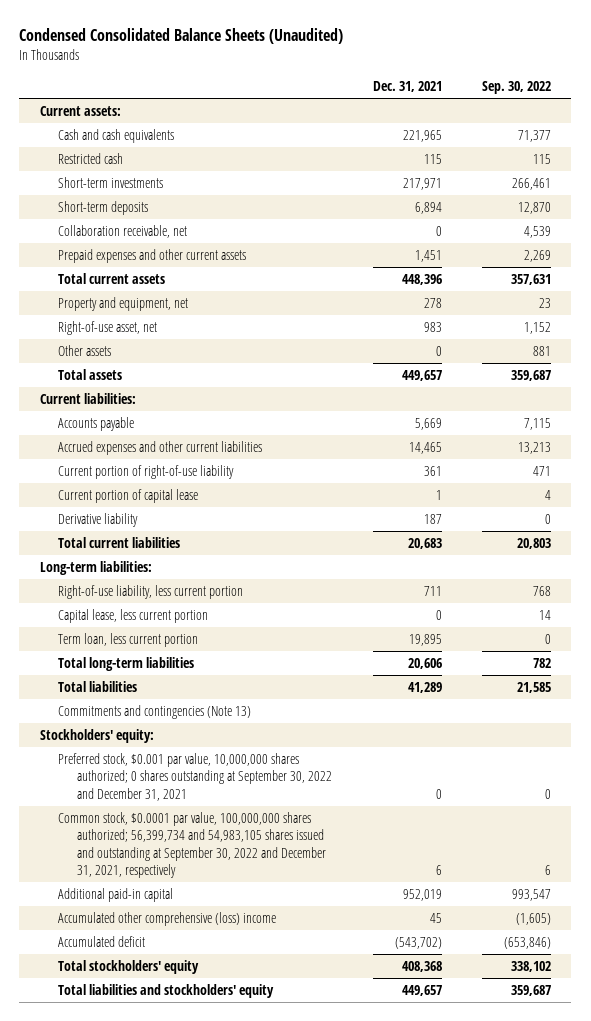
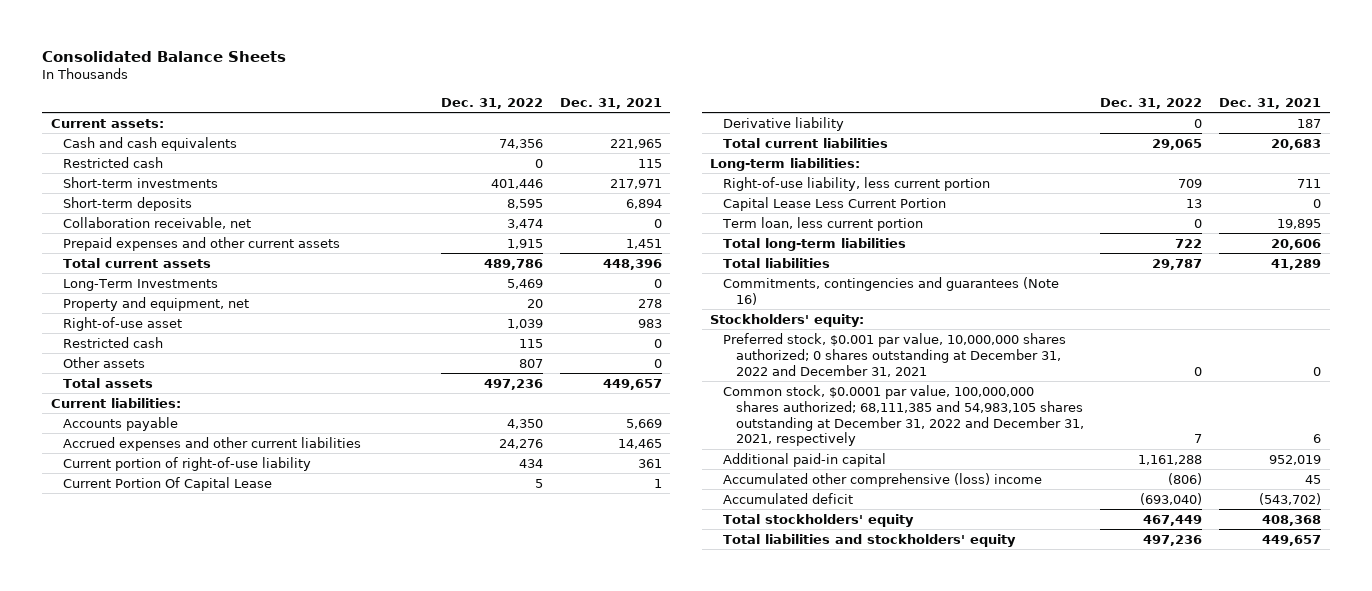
[19,28,344,45] Condensed Consolidated Balance Sheets (Unaudited) -> [42,51,287,63] Consolidated Balance Sheets
[482,81,552,95] Sep. 30, 2022 -> none
none -> [440,97,543,109] Dec. 31, 2022
none -> [63,278,219,291] Long-Term Investments
[58,320,158,335] Right-of-use asset, net -> [63,316,183,331] Right-of-use asset
none -> [63,336,164,348] Restricted cash
[58,488,199,503] Current portion of capital lease -> [63,476,273,491] Current Portion Of Capital Lease
[58,608,209,623] Capital lease, less current portion -> [722,196,946,211] Capital Lease Less Current Portion
[58,704,252,719] Commitments and contingencies (Note 13) -> [722,276,1059,305] Commitments, contingencies and guarantees (Note 16)
[58,752,333,801] Preferred stock, $0.001 par value, 10,000,000 shares authorized; 0 shares outstanding at September 30, 2022 and December 31, 2021 -> [722,332,1066,377] Preferred stock, $0.001 par value, 10,000,000 shares authorized; 0 shares outstanding at December 31, 2022 and December 31, 2021
[58,811,327,879] Common stock, $0.0001 par value, 100,000,000 shares authorized; 56,399,734 and 54,983,105 shares issued and outstanding at September 30, 2022 and December 31, 2021, respectively -> [722,384,1084,447] Common stock, $0.0001 par value, 100,000,000 shares authorized; 68,111,385 and 54,983,105 shares outstanding at December 31, 2022 and December 31, 2021, respectively

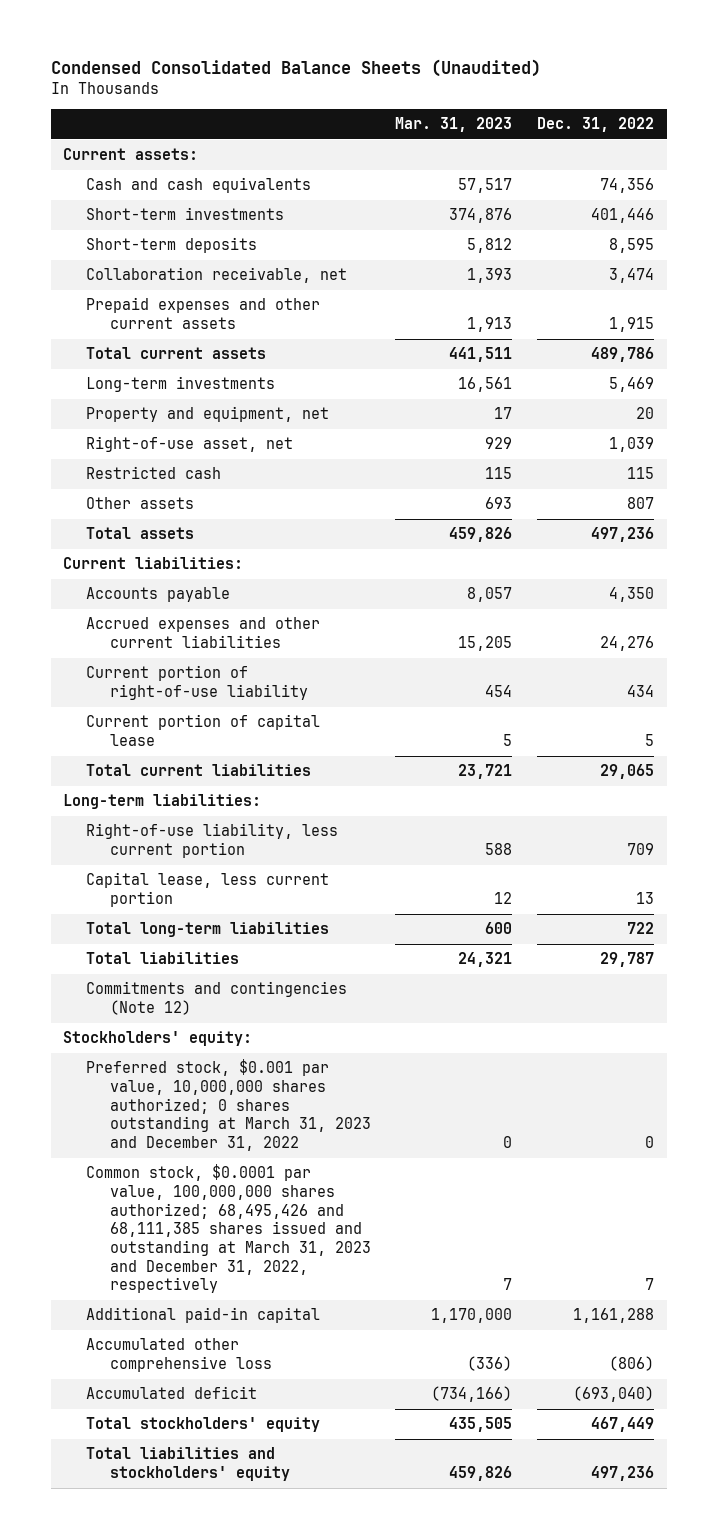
[42,51,287,63] Consolidated Balance Sheets -> [50,58,541,77] Condensed Consolidated Balance Sheets (Unaudited)
[559,97,662,109] Dec. 31, 2021 -> none
none -> [395,117,513,133] Mar. 31, 2023
[63,156,164,168] Restricted cash -> none
[63,278,219,291] Long-Term Investments -> [86,376,276,393] Long-term investments
[63,316,183,331] Right-of-use asset -> [86,436,294,453] Right-of-use asset, net
[722,116,844,131] Derivative liability -> none
[63,476,273,491] Current Portion Of Capital Lease -> [86,714,321,747] Current portion of capital lease
[721,216,923,231] Term loan, less current portion -> none
[722,196,946,211] Capital Lease Less Current Portion -> [86,872,330,908] Capital lease, less current portion
[722,276,1059,305] Commitments, contingencies and guarantees (Note 16) -> [86,981,348,1016] Commitments and contingencies (Note 12)
[722,332,1066,377] Preferred stock, $0.001 par value, 10,000,000 shares authorized; 0 shares outstanding at December 31, 2022 and December 31, 2021 -> [86,1059,371,1151] Preferred stock, $0.001 par value, 10,000,000 shares authorized; 0 shares outstanding at March 31, 2023 and December 31, 2022
[722,384,1084,447] Common stock, $0.0001 par value, 100,000,000 shares authorized; 68,111,385 and 54,983,105 shares outstanding at December 31, 2022 and December 31, 2021, respectively -> [86,1164,371,1294] Common stock, $0.0001 par value, 100,000,000 shares authorized; 68,495,426 and 68,111,385 shares issued and outstanding at March 31, 2023 and December 31, 2022, respectively
[722,472,1042,487] Accumulated other comprehensive (loss) income -> [86,1338,272,1373] Accumulated other comprehensive loss

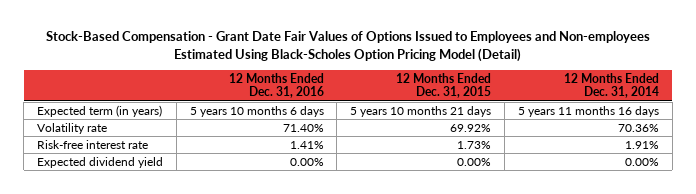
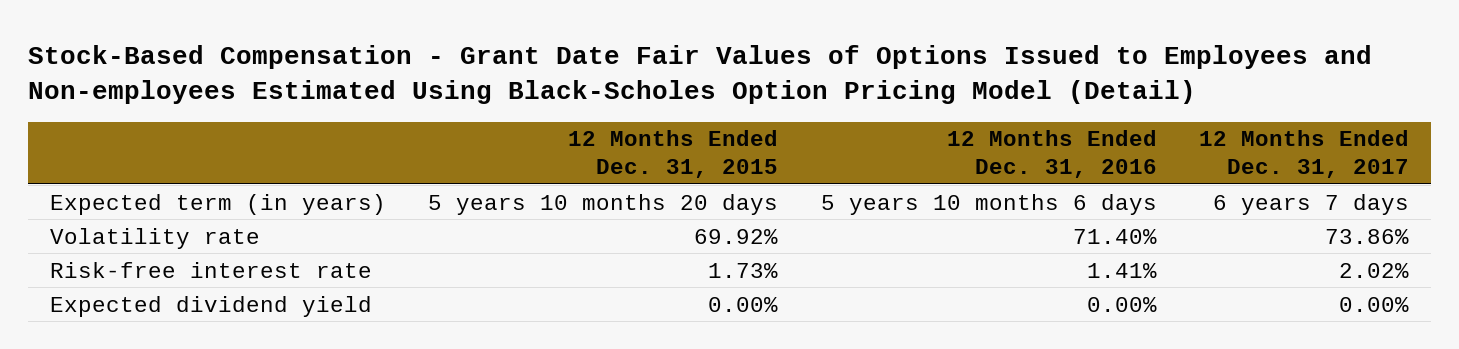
[563,73,659,99] 12 Months Ended Dec. 31, 2014 -> none
none -> [1199,130,1410,179] 12 Months Ended Dec. 31, 2017
[350,105,492,117] 5 years 10 months 21 days -> [428,193,779,215] 5 years 10 months 20 days

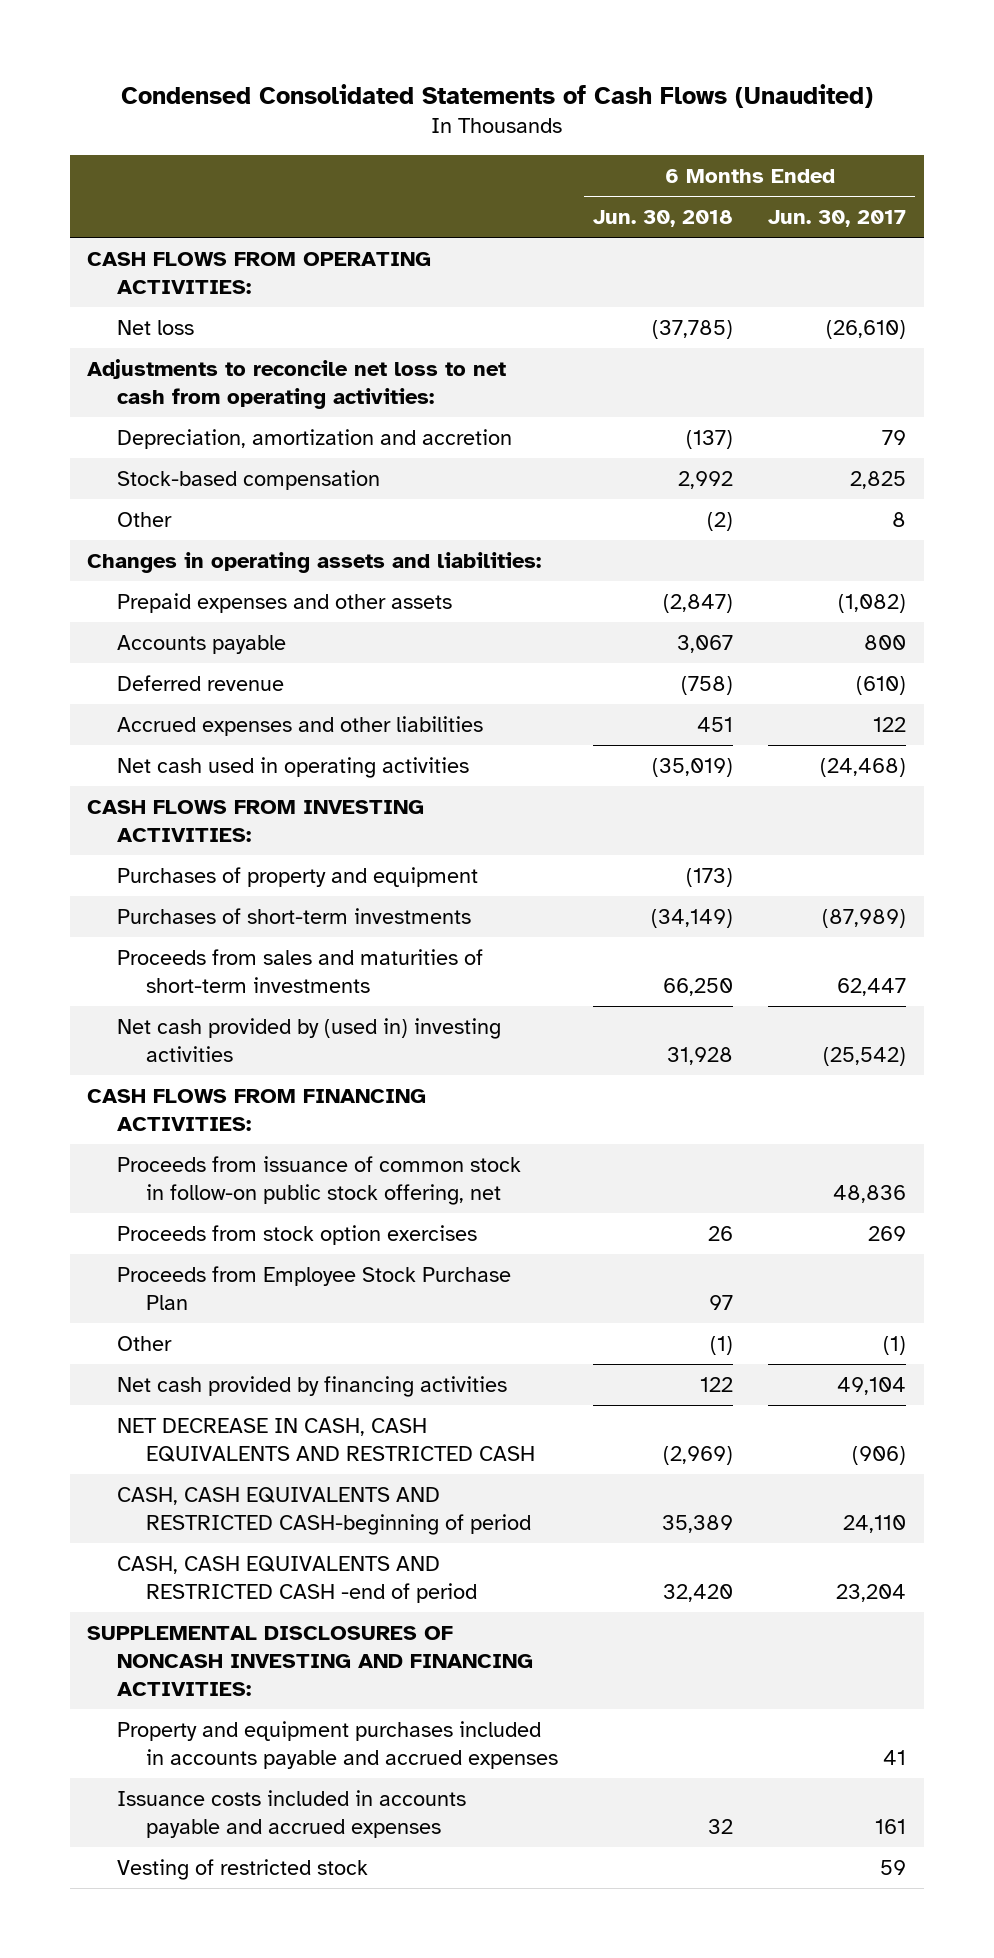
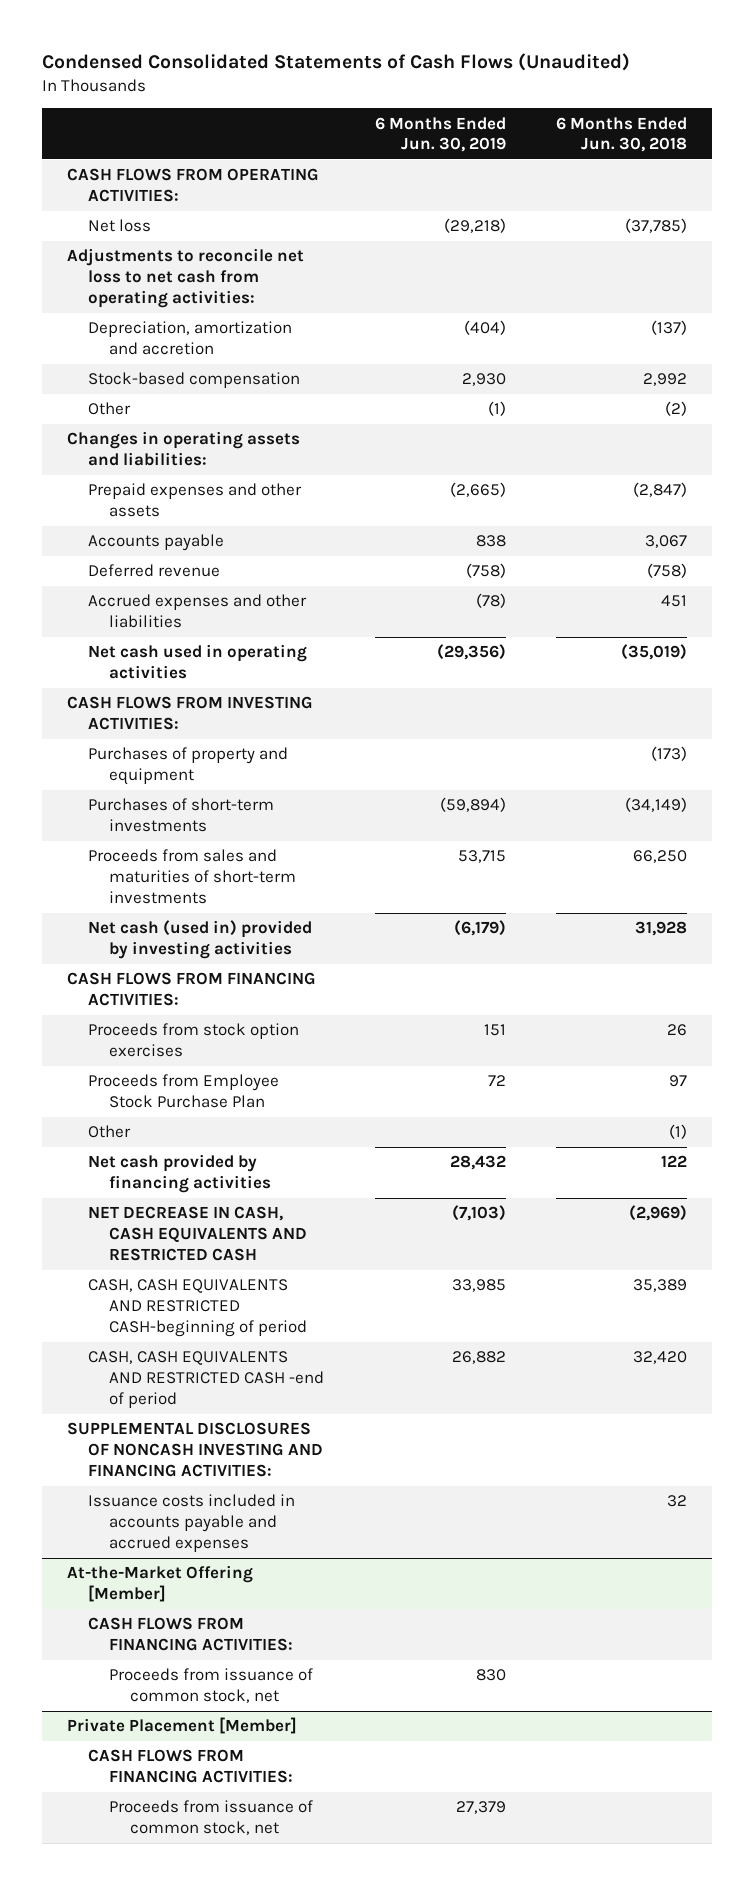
[768,210,907,228] Jun. 30, 2017 -> none
none -> [374,116,506,153] 6 Months Ended Jun. 30, 2019
[116,1017,501,1062] Net cash provided by (used in) investing activities -> [88,920,313,960] Net cash (used in) provided by investing activities
[116,1155,521,1205] Proceeds from issuance of common stock in follow-on public stock offering, net -> none
[116,1720,558,1769] Property and equipment purchases included in accounts payable and accrued expenses -> none
[116,1858,368,1880] Vesting of restricted stock -> none
none -> [67,1565,254,1603] At-the-Market Offering [Member]
none -> [88,1617,294,1652] CASH FLOWS FROM FINANCING ACTIVITIES:
none -> [109,1668,314,1704] Proceeds from issuance of common stock, net
none -> [67,1717,298,1735] Private Placement [Member]
none -> [88,1749,294,1784] CASH FLOWS FROM FINANCING ACTIVITIES:
none -> [109,1800,314,1836] Proceeds from issuance of common stock, net

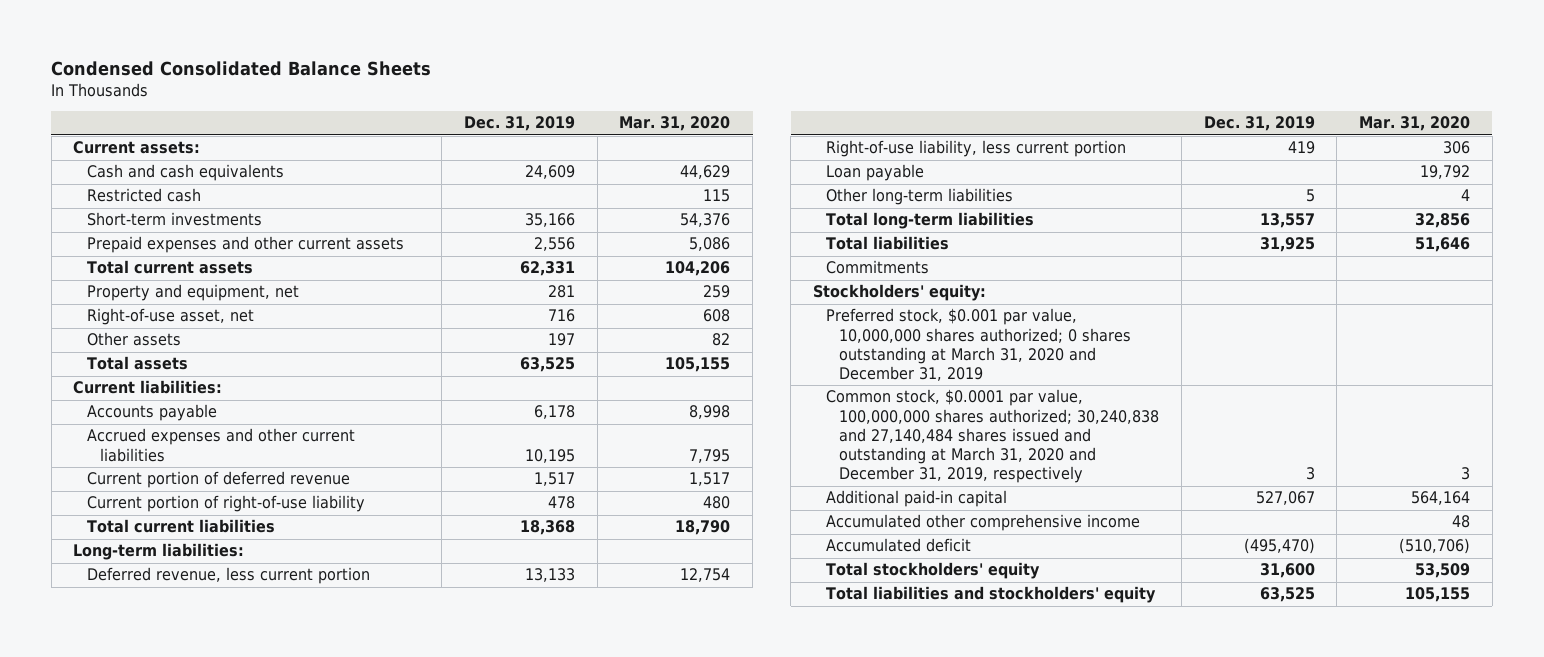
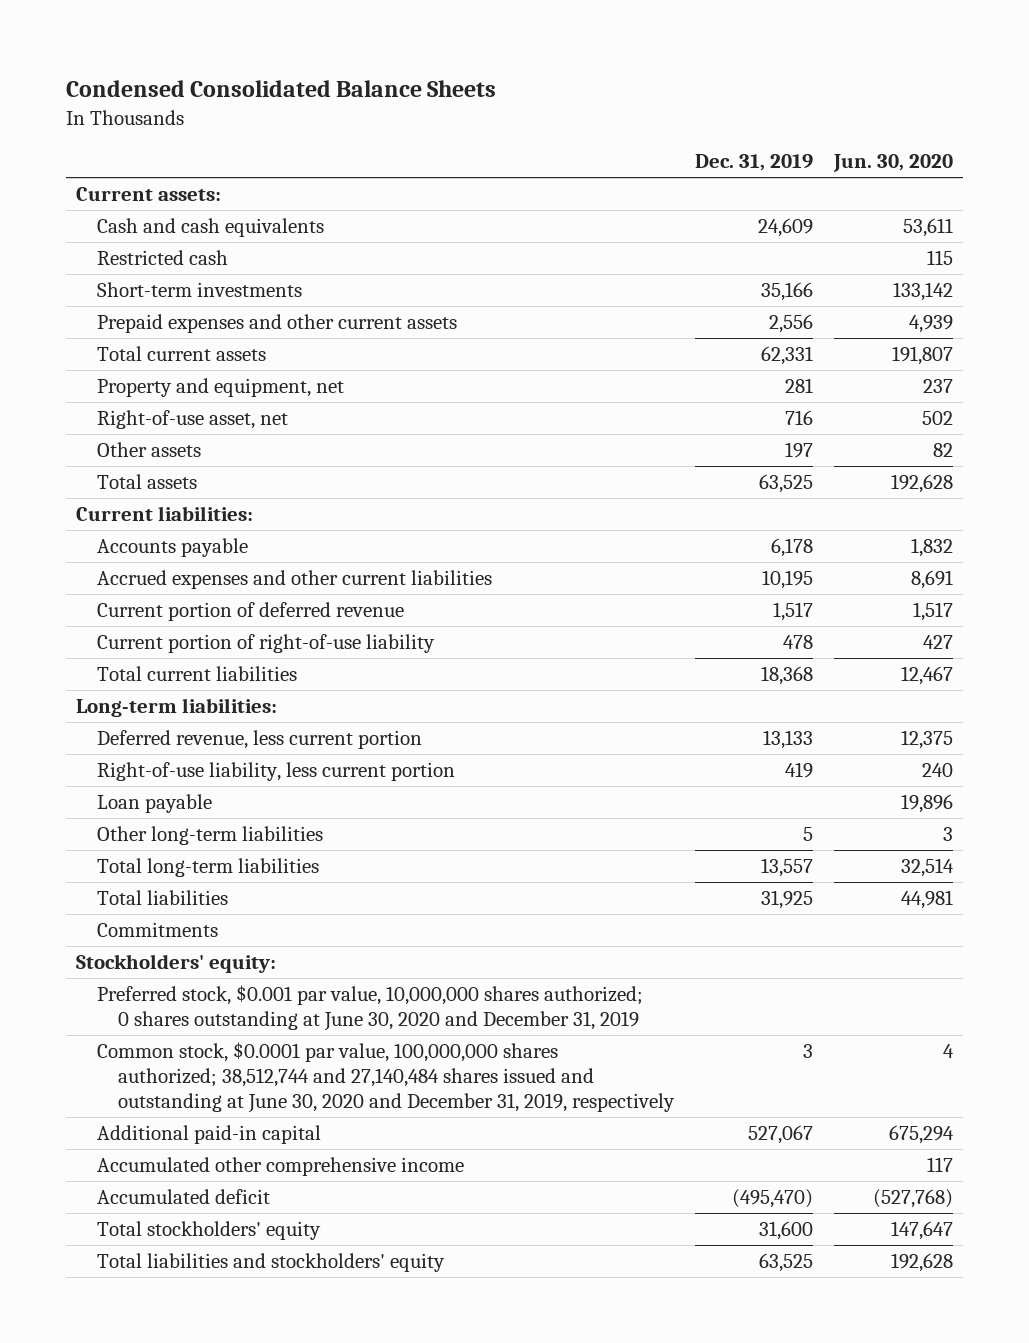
[619,116,731,132] Mar. 31, 2020 -> none
none -> [832,154,953,173] Jun. 30, 2020
[826,308,1132,382] Preferred stock, $0.001 par value, 10,000,000 shares authorized; 0 shares outstanding at March 31, 2020 and December 31, 2019 -> [97,984,644,1031] Preferred stock, $0.001 par value, 10,000,000 shares authorized; 0 shares outstanding at June 30, 2020 and December 31, 2019
[826,389,1160,484] Common stock, $0.0001 par value, 100,000,000 shares authorized; 30,240,838 and 27,140,484 shares issued and outstanding at March 31, 2020 and December 31, 2019, respectively -> [97,1041,676,1113] Common stock, $0.0001 par value, 100,000,000 shares authorized; 38,512,744 and 27,140,484 shares issued and outstanding at June 30, 2020 and December 31, 2019, respectively

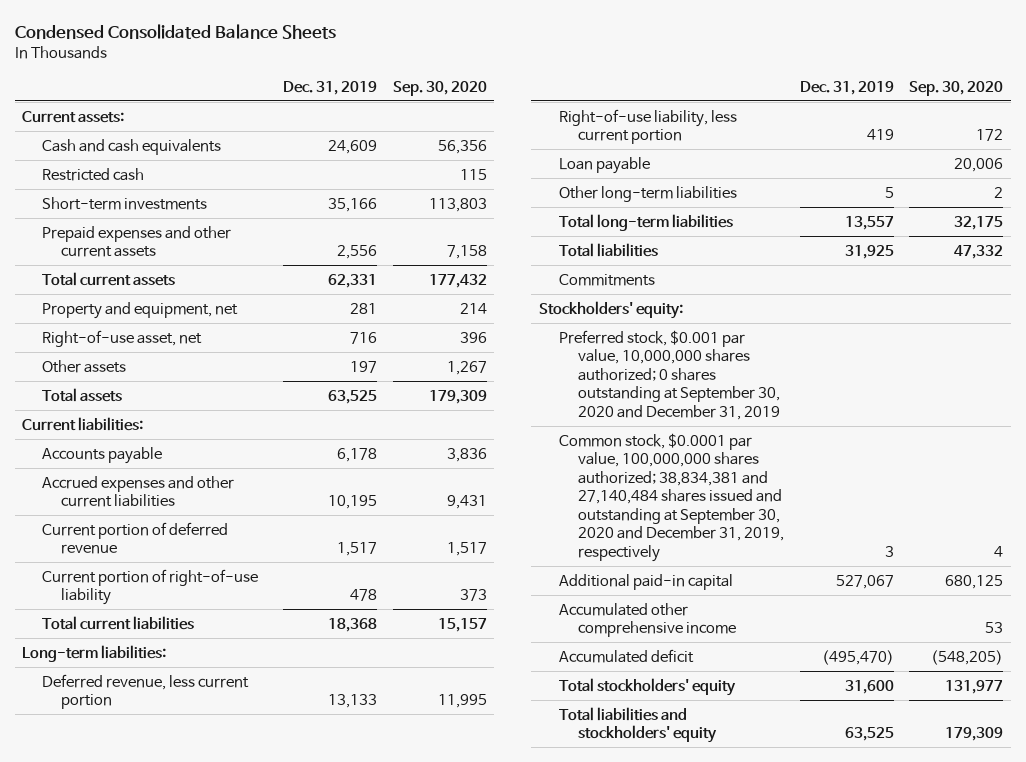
[832,154,953,173] Jun. 30, 2020 -> none
none -> [392,80,487,96] Sep. 30, 2020
[97,984,644,1031] Preferred stock, $0.001 par value, 10,000,000 shares authorized; 0 shares outstanding at June 30, 2020 and December 31, 2019 -> [558,329,780,420] Preferred stock, $0.001 par value, 10,000,000 shares authorized; 0 shares outstanding at September 30, 2020 and December 31, 2019
[97,1041,676,1113] Common stock, $0.0001 par value, 100,000,000 shares authorized; 38,512,744 and 27,140,484 shares issued and outstanding at June 30, 2020 and December 31, 2019, respectively -> [558,432,784,562] Common stock, $0.0001 par value, 100,000,000 shares authorized; 38,834,381 and 27,140,484 shares issued and outstanding at September 30, 2020 and December 31, 2019, respectively

